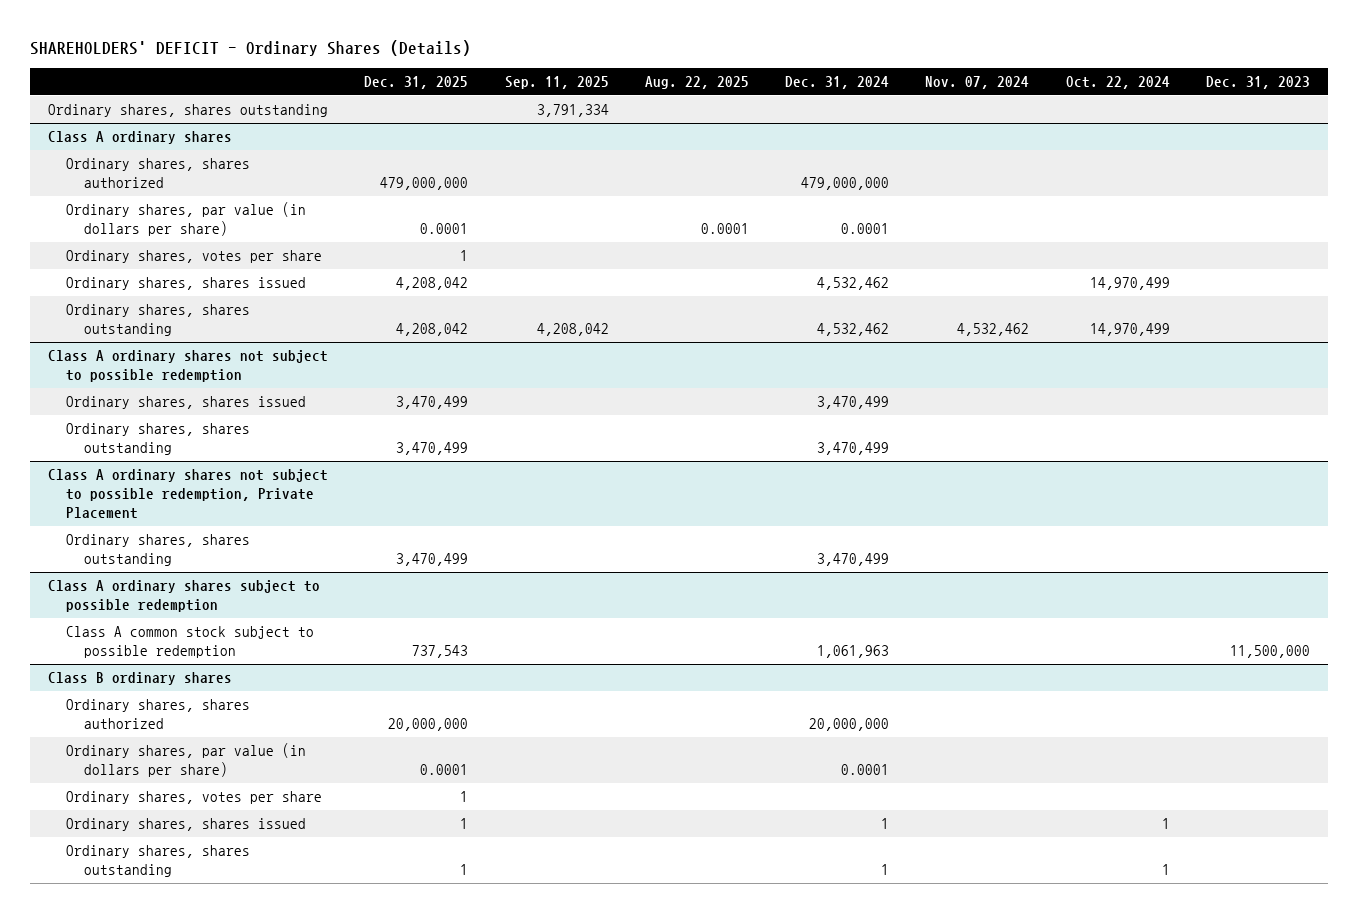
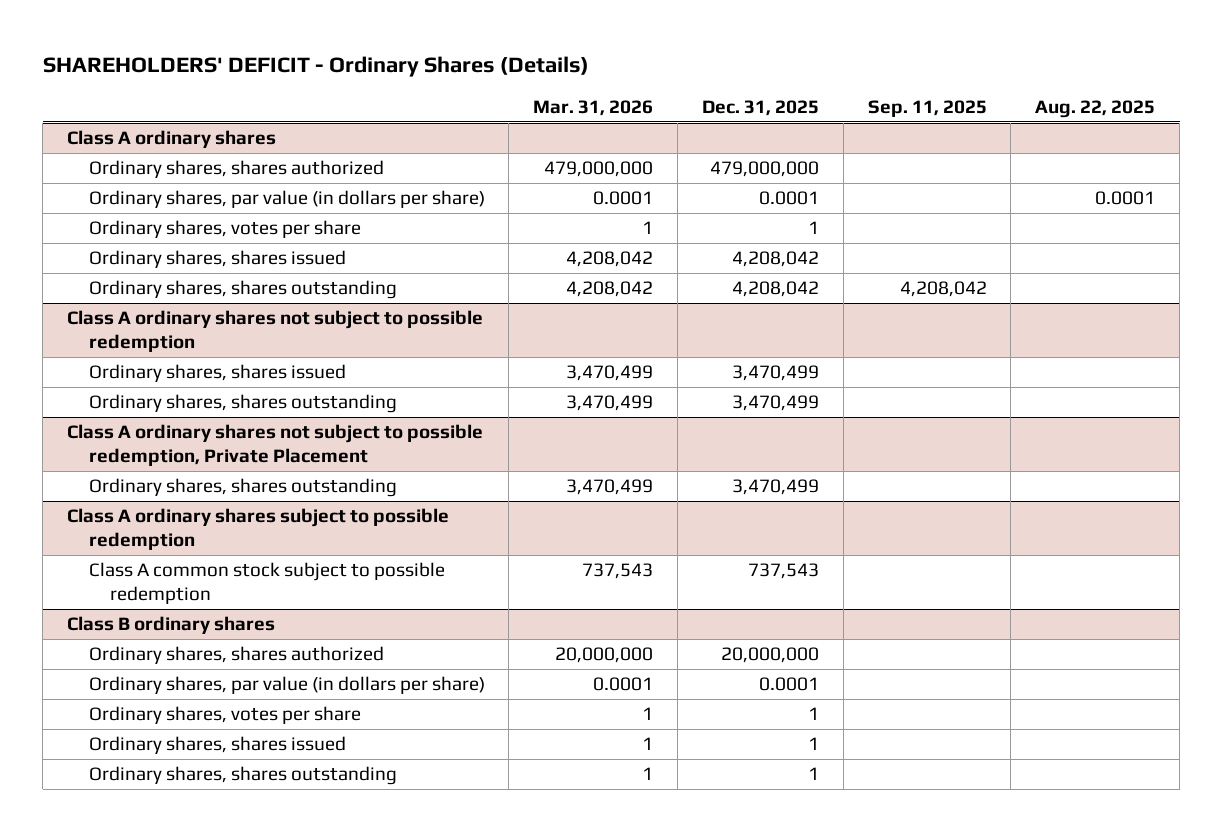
[785,75,890,89] Dec. 31, 2024 -> none
[925,75,1030,89] Nov. 07, 2024 -> none
[1065,75,1170,89] Oct. 22, 2024 -> none
[1205,75,1310,89] Dec. 31, 2023 -> none
none -> [533,99,654,116] Mar. 31, 2026
[48,104,329,118] Ordinary shares, shares outstanding -> none

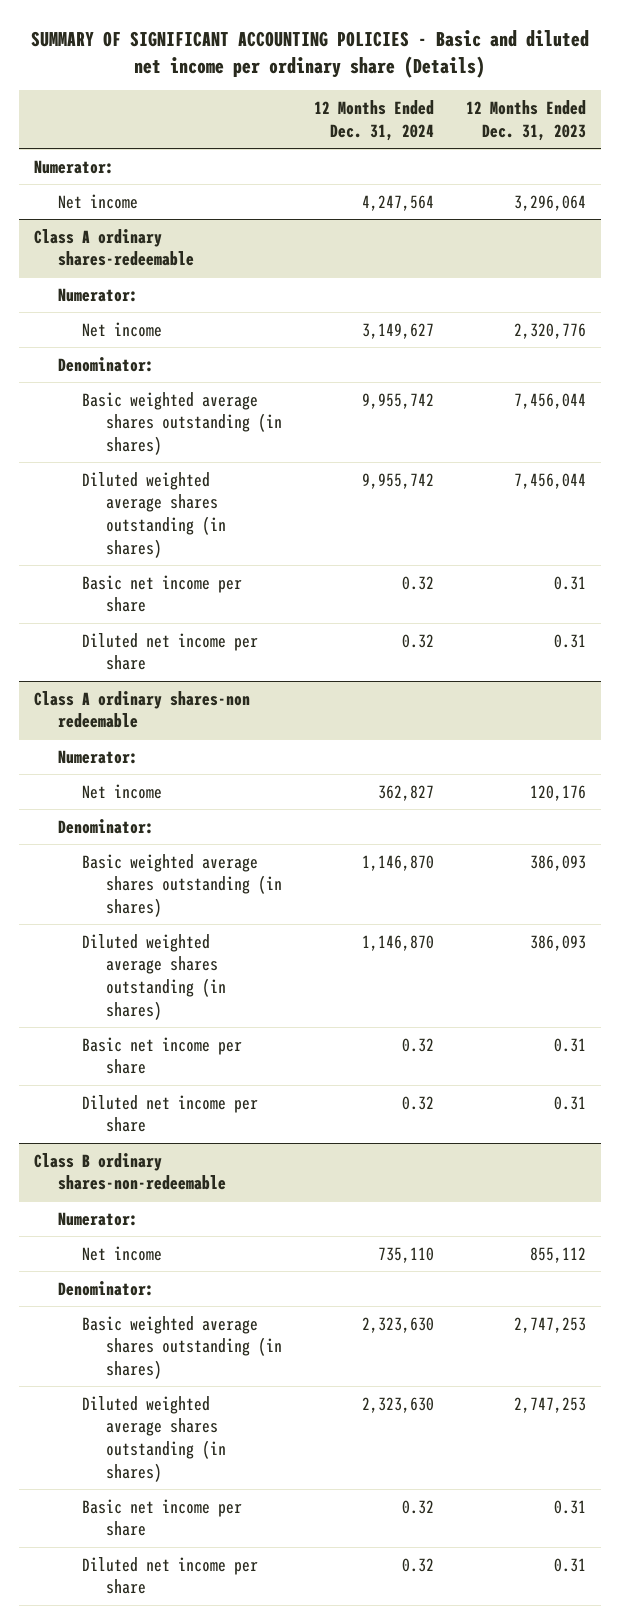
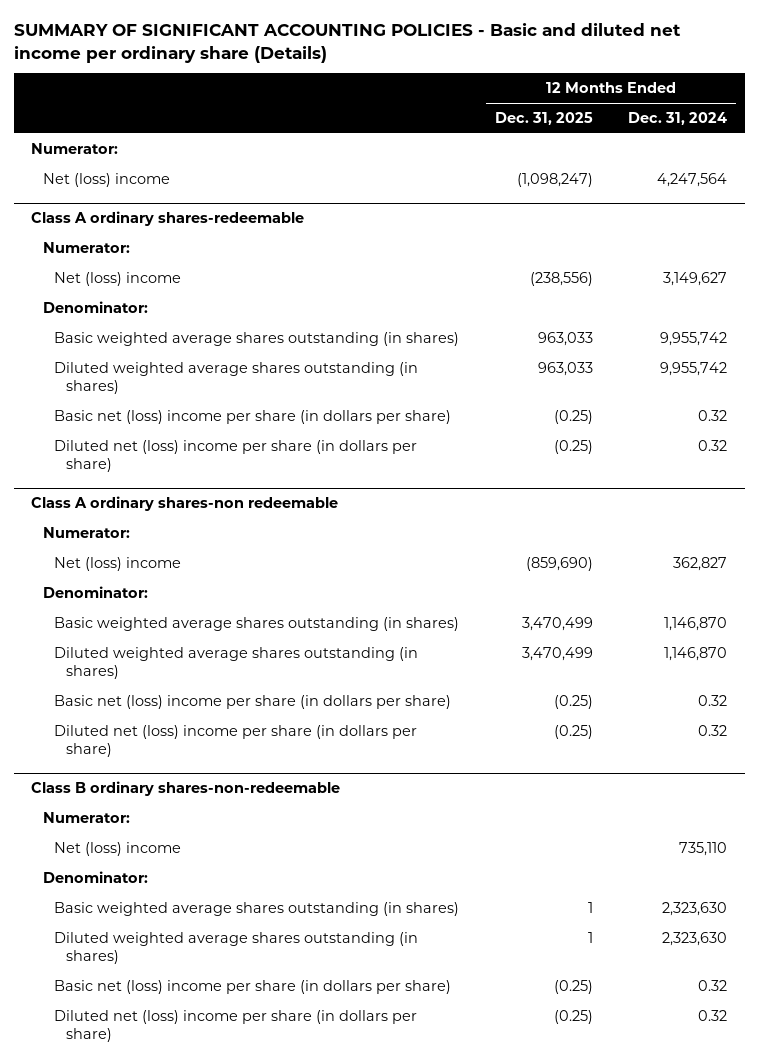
[465,100,586,141] 12 Months Ended Dec. 31, 2023 -> none
none -> [494,111,593,125] Dec. 31, 2025
[58,193,139,209] Net income -> [42,172,170,187] Net (loss) income
[82,321,163,337] Net income -> [54,271,182,286] Net (loss) income
[82,574,243,613] Basic net income per share -> [54,409,452,424] Basic net (loss) income per share (in dollars per share)
[82,632,259,671] Diluted net income per share -> [54,439,418,473] Diluted net (loss) income per share (in dollars per share)
[82,783,163,799] Net income -> [54,556,182,571] Net (loss) income
[82,1036,243,1075] Basic net income per share -> [54,694,452,709] Basic net (loss) income per share (in dollars per share)
[82,1094,259,1133] Diluted net income per share -> [54,724,418,758] Diluted net (loss) income per share (in dollars per share)
[82,1245,163,1261] Net income -> [54,841,182,856] Net (loss) income
[82,1498,243,1537] Basic net income per share -> [54,979,452,994] Basic net (loss) income per share (in dollars per share)
[82,1556,259,1595] Diluted net income per share -> [54,1009,418,1043] Diluted net (loss) income per share (in dollars per share)

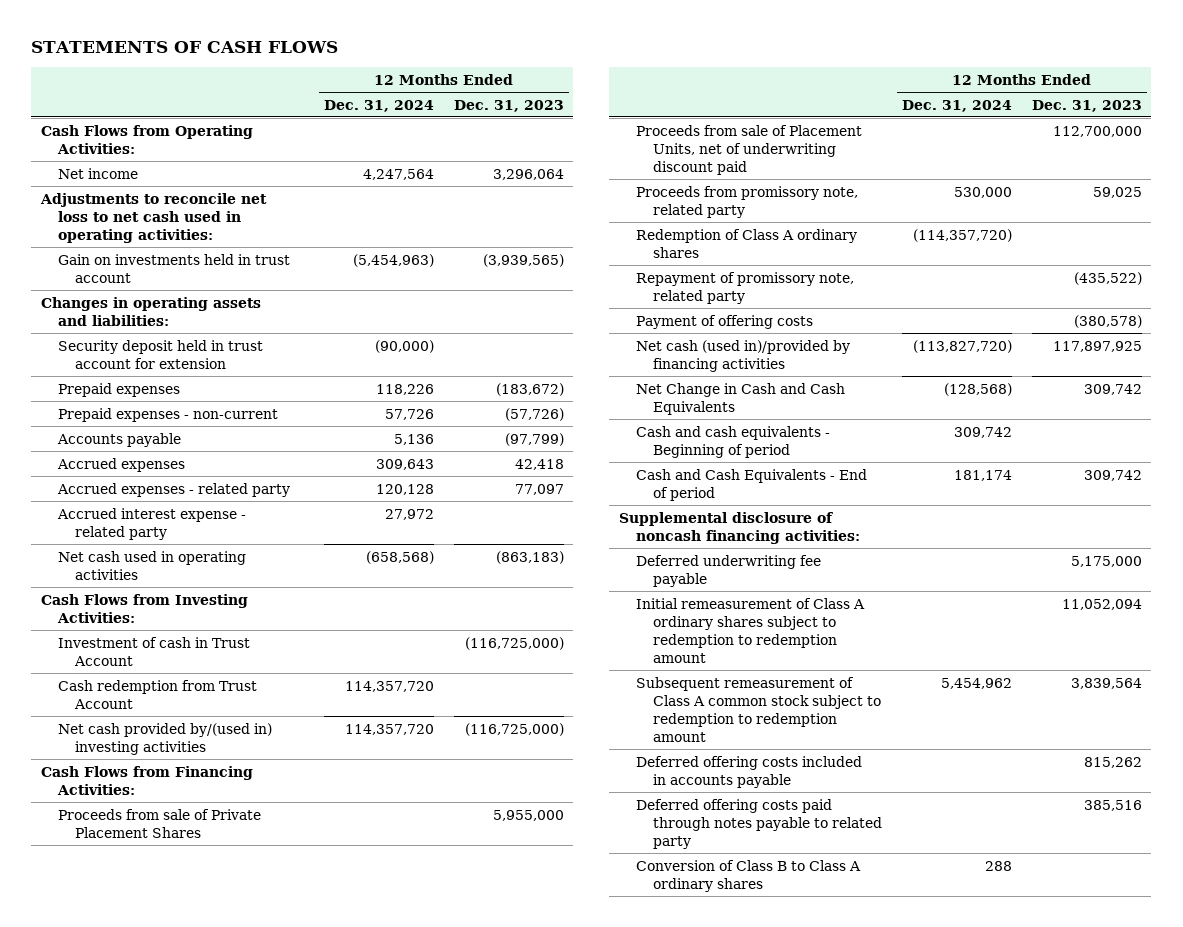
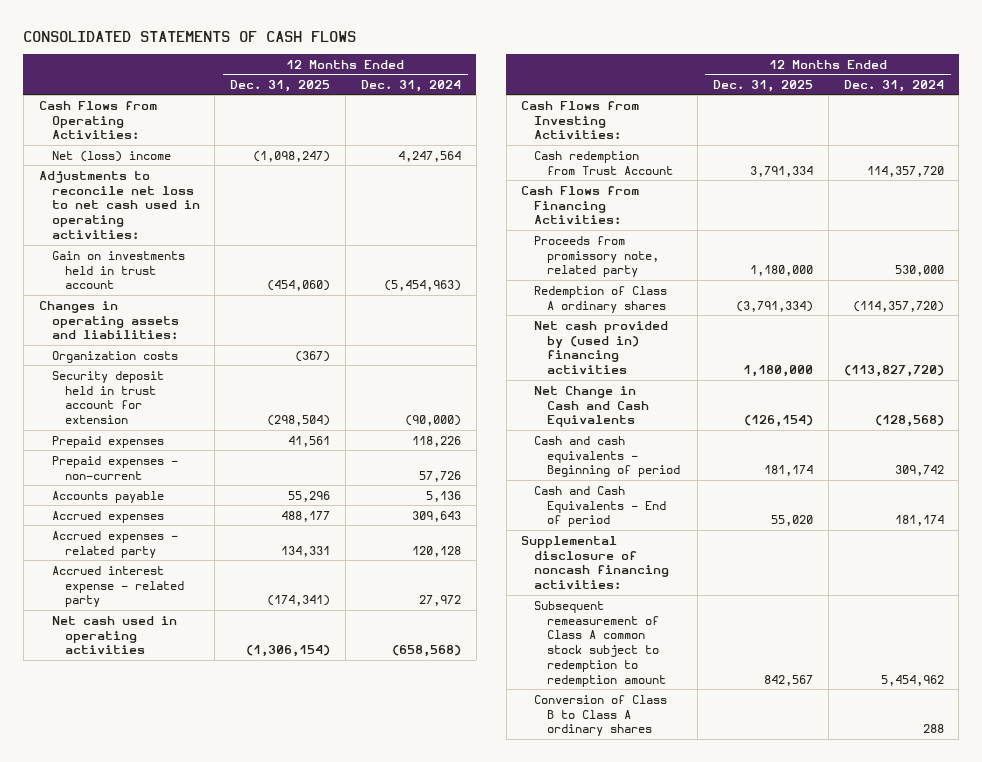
[31,41,339,54] STATEMENTS OF CASH FLOWS -> [23,31,357,43] CONSOLIDATED STATEMENTS OF CASH FLOWS
[453,99,564,112] Dec. 31, 2023 -> none
none -> [230,79,331,92] Dec. 31, 2025
[58,167,139,179] Net income -> [51,150,171,162] Net (loss) income
none -> [51,350,178,363] Organization costs
[58,636,251,666] Investment of cash in Trust Account -> none
[58,722,273,755] Net cash provided by/(used in) investing activities -> none
[58,808,262,838] Proceeds from sale of Private Placement Shares -> none
[636,124,863,175] Proceeds from sale of Placement Units, net of underwriting discount paid -> none
[636,271,855,304] Repayment of promissory note, related party -> none
[636,314,814,329] Payment of offering costs -> none
[636,339,851,372] Net cash (used in)/provided by financing activities -> [534,320,669,375] Net cash provided by (used in) financing activities
[636,554,822,587] Deferred underwriting fee payable -> none
[636,597,866,664] Initial remeasurement of Class A ordinary shares subject to redemption to redemption amount -> none
[636,755,863,788] Deferred offering costs included in accounts payable -> none
[636,798,883,849] Deferred offering costs paid through notes payable to related party -> none

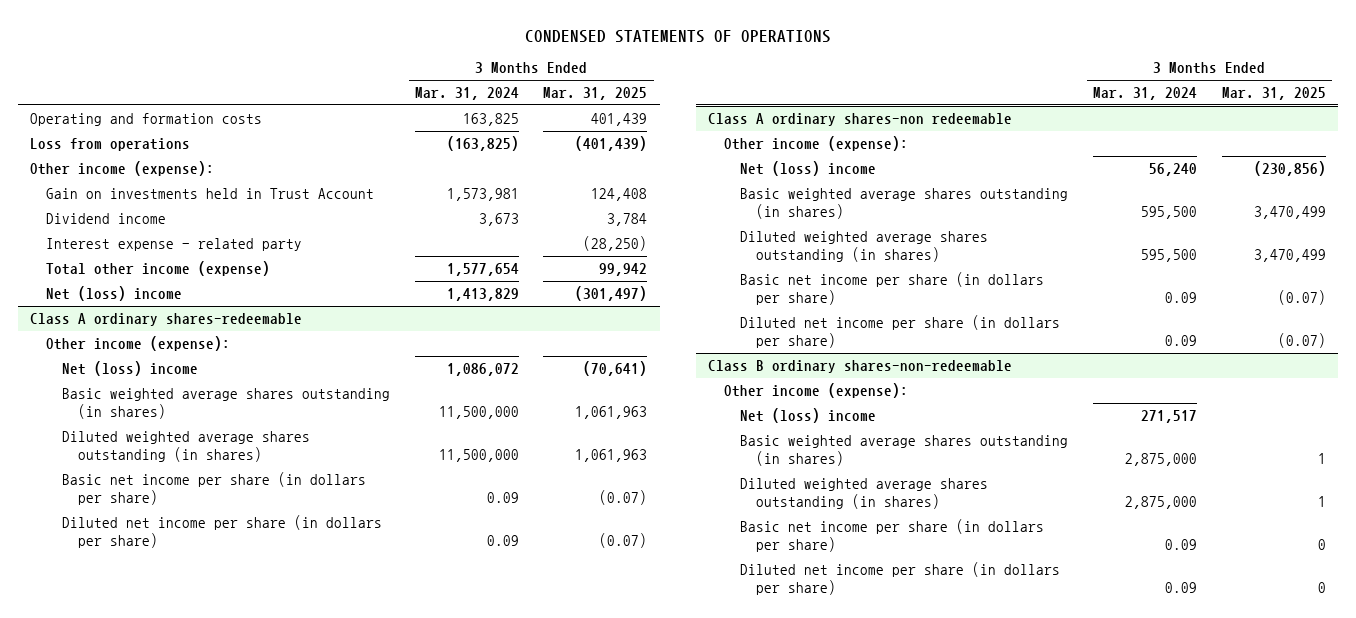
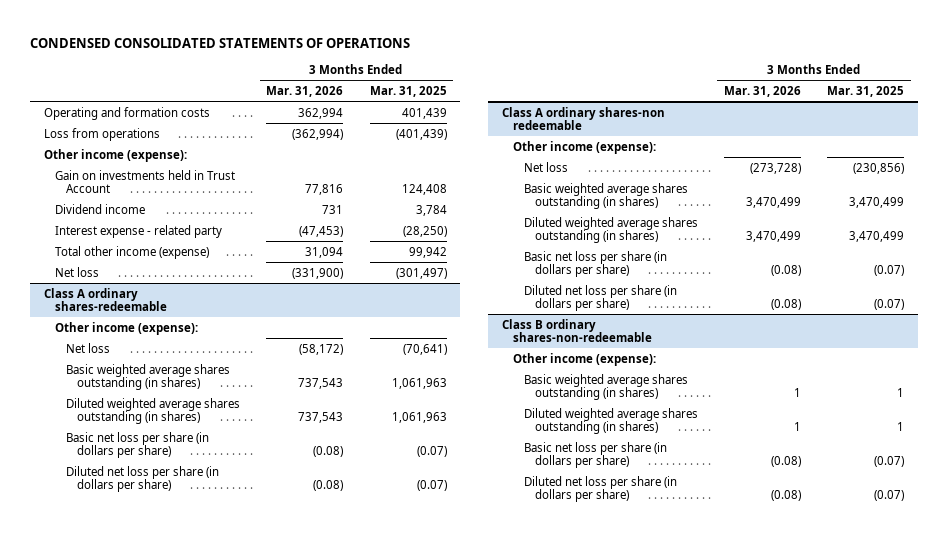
[524,29,831,43] CONDENSED STATEMENTS OF OPERATIONS -> [30,38,411,49] CONDENSED CONSOLIDATED STATEMENTS OF OPERATIONS
[414,87,519,101] Mar. 31, 2024 -> none
none -> [266,85,344,97] Mar. 31, 2026
[46,286,183,302] Net (loss) income -> [54,266,99,277] Net loss
[62,361,199,377] Net (loss) income -> [65,342,110,353] Net loss
[62,472,367,505] Basic net income per share (in dollars per share) -> [65,431,209,458] Basic net loss per share (in dollars per share)
[62,515,383,548] Diluted net income per share (in dollars per share) -> [65,465,219,492] Diluted net loss per share (in dollars per share)
[740,161,877,177] Net (loss) income -> [523,161,568,172] Net loss
[740,272,1045,305] Basic net income per share (in dollars per share) -> [523,250,667,277] Basic net loss per share (in dollars per share)
[740,315,1061,348] Diluted net income per share (in dollars per share) -> [523,284,677,311] Diluted net loss per share (in dollars per share)
[740,408,877,424] Net (loss) income -> none
[740,519,1045,552] Basic net income per share (in dollars per share) -> [523,441,667,468] Basic net loss per share (in dollars per share)
[1317,538,1326,550] 0 -> [874,455,905,467] (0.07)
[740,562,1061,595] Diluted net income per share (in dollars per share) -> [523,475,677,502] Diluted net loss per share (in dollars per share)
[1317,581,1326,593] 0 -> [874,489,905,501] (0.07)

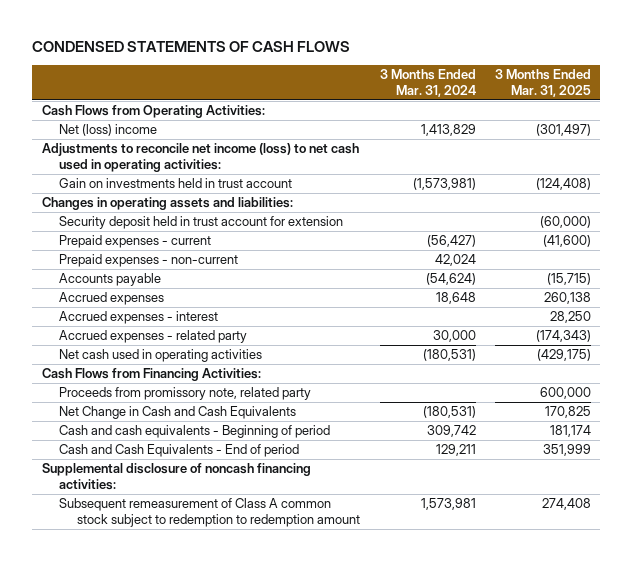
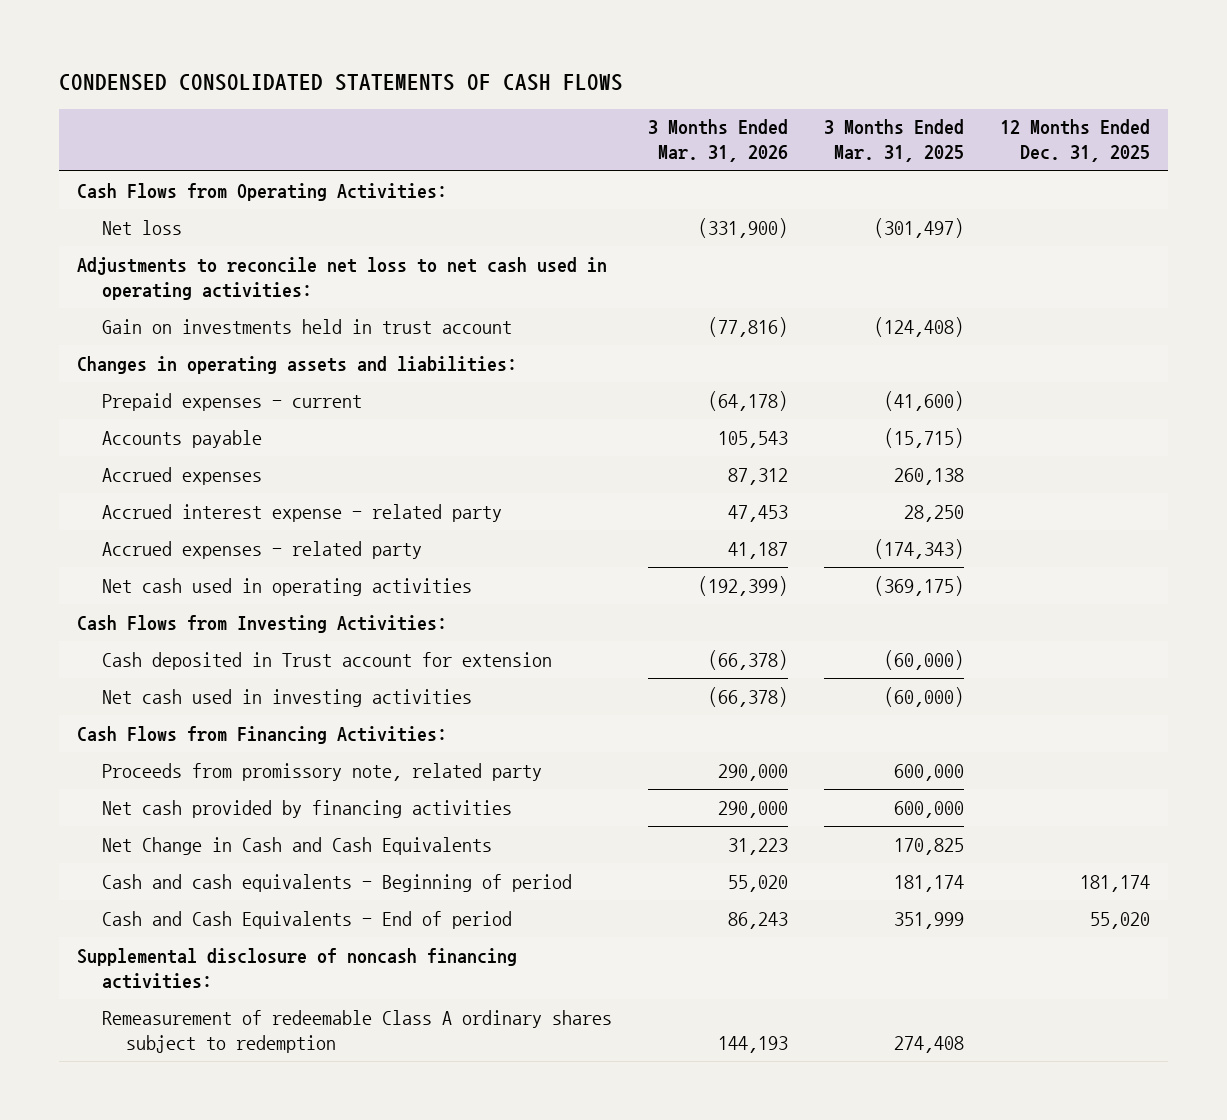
[32,41,351,53] CONDENSED STATEMENTS OF CASH FLOWS -> [59,74,624,92] CONDENSED CONSOLIDATED STATEMENTS OF CASH FLOWS
[379,69,476,97] 3 Months Ended Mar. 31, 2024 -> none
none -> [647,119,788,163] 3 Months Ended Mar. 31, 2026
none -> [1000,119,1151,163] 12 Months Ended Dec. 31, 2025
[59,124,158,137] Net (loss) income -> [101,219,182,235] Net loss
[41,143,359,173] Adjustments to reconcile net income (loss) to net cash used in operating activities: -> [77,256,608,300] Adjustments to reconcile net loss to net cash used in operating activities:
[59,216,344,230] Security deposit held in trust account for extension -> none
[59,254,239,268] Prepaid expenses - non-current -> none
[59,311,219,325] Accrued expenses - interest -> [101,503,502,522] Accrued interest expense - related party
[536,349,591,362] (429,175) -> [873,575,964,596] (369,175)
none -> [77,614,448,633] Cash Flows from Investing Activities:
none -> [101,651,552,670] Cash deposited in Trust account for extension
none -> [101,688,472,707] Net cash used in investing activities
none -> [101,799,512,818] Net cash provided by financing activities
[59,498,361,528] Subsequent remeasurement of Class A common stock subject to redemption to redemption amount -> [101,1009,612,1053] Remeasurement of redeemable Class A ordinary shares subject to redemption

